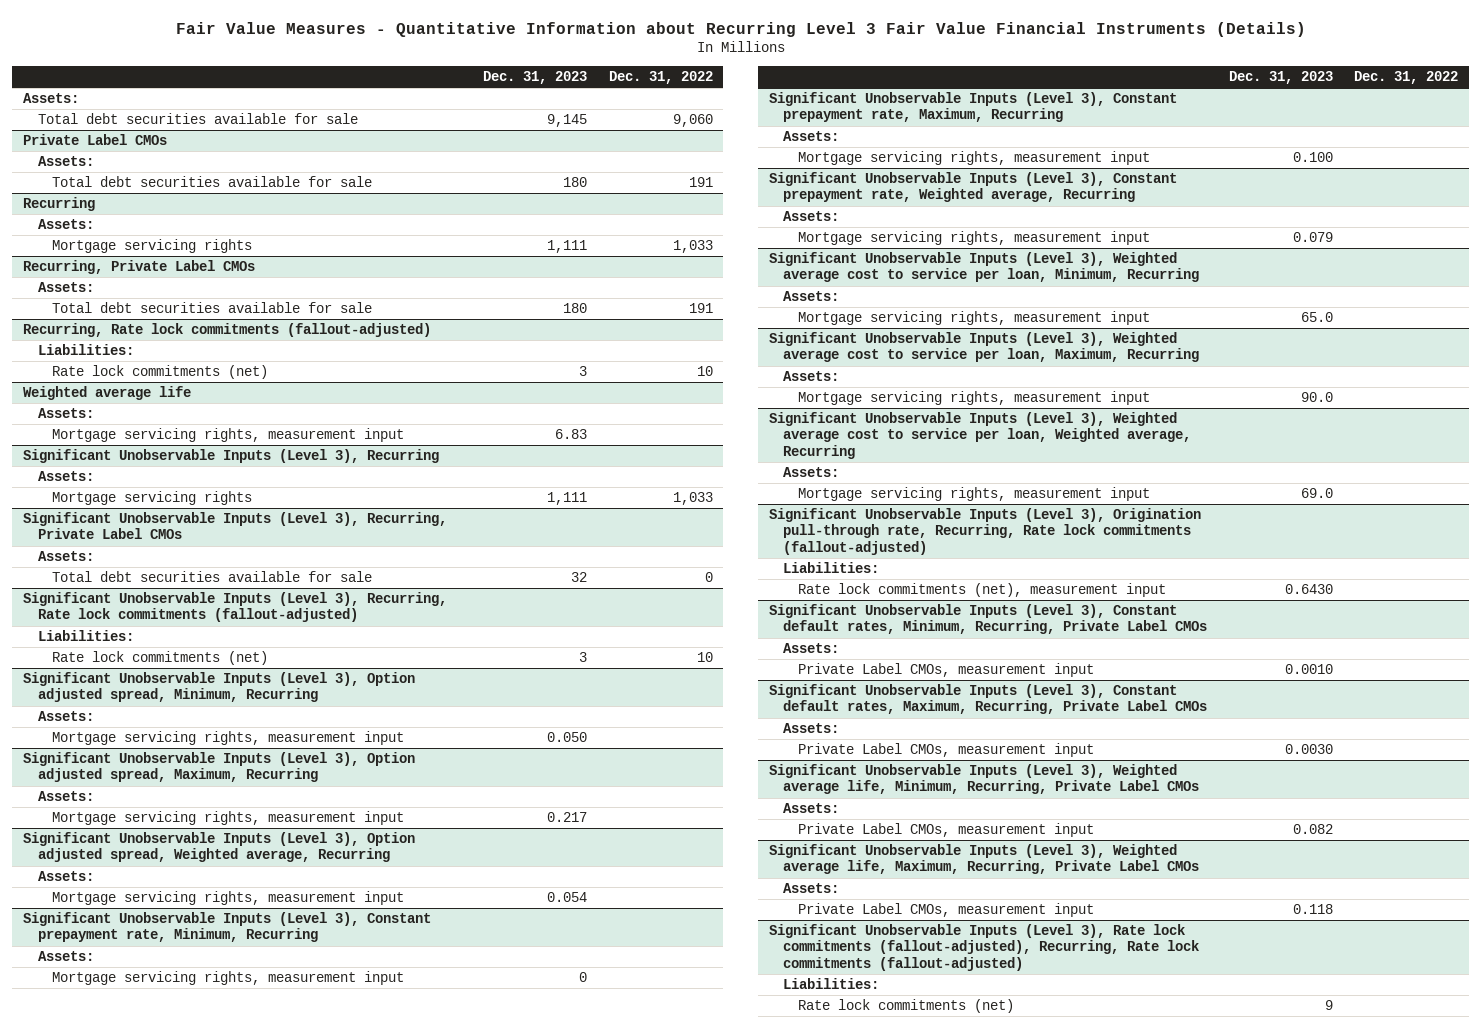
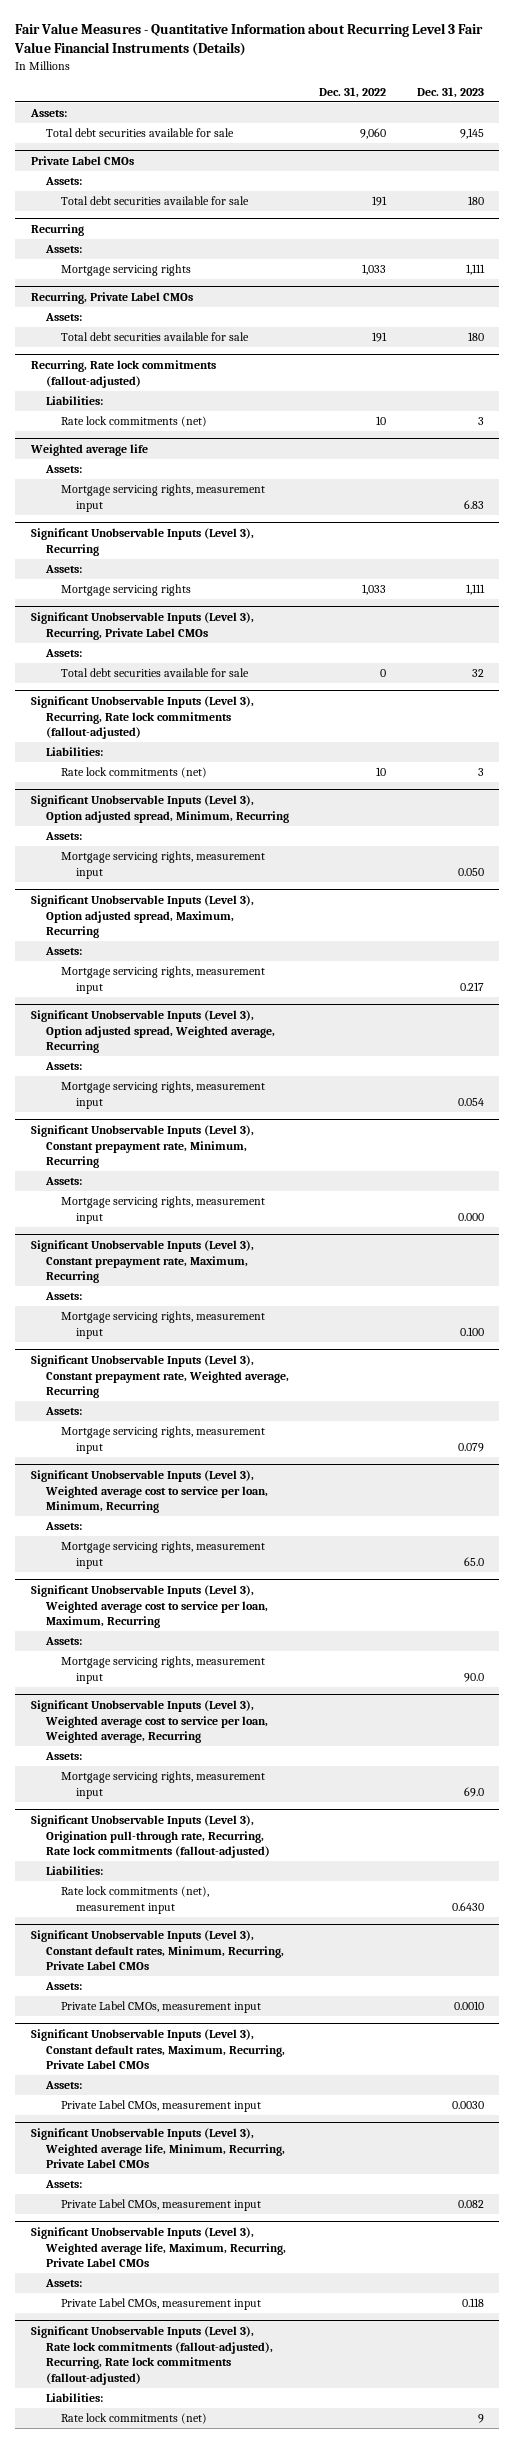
[579,972,588,983] 0 -> [457,1212,484,1221] 0.000

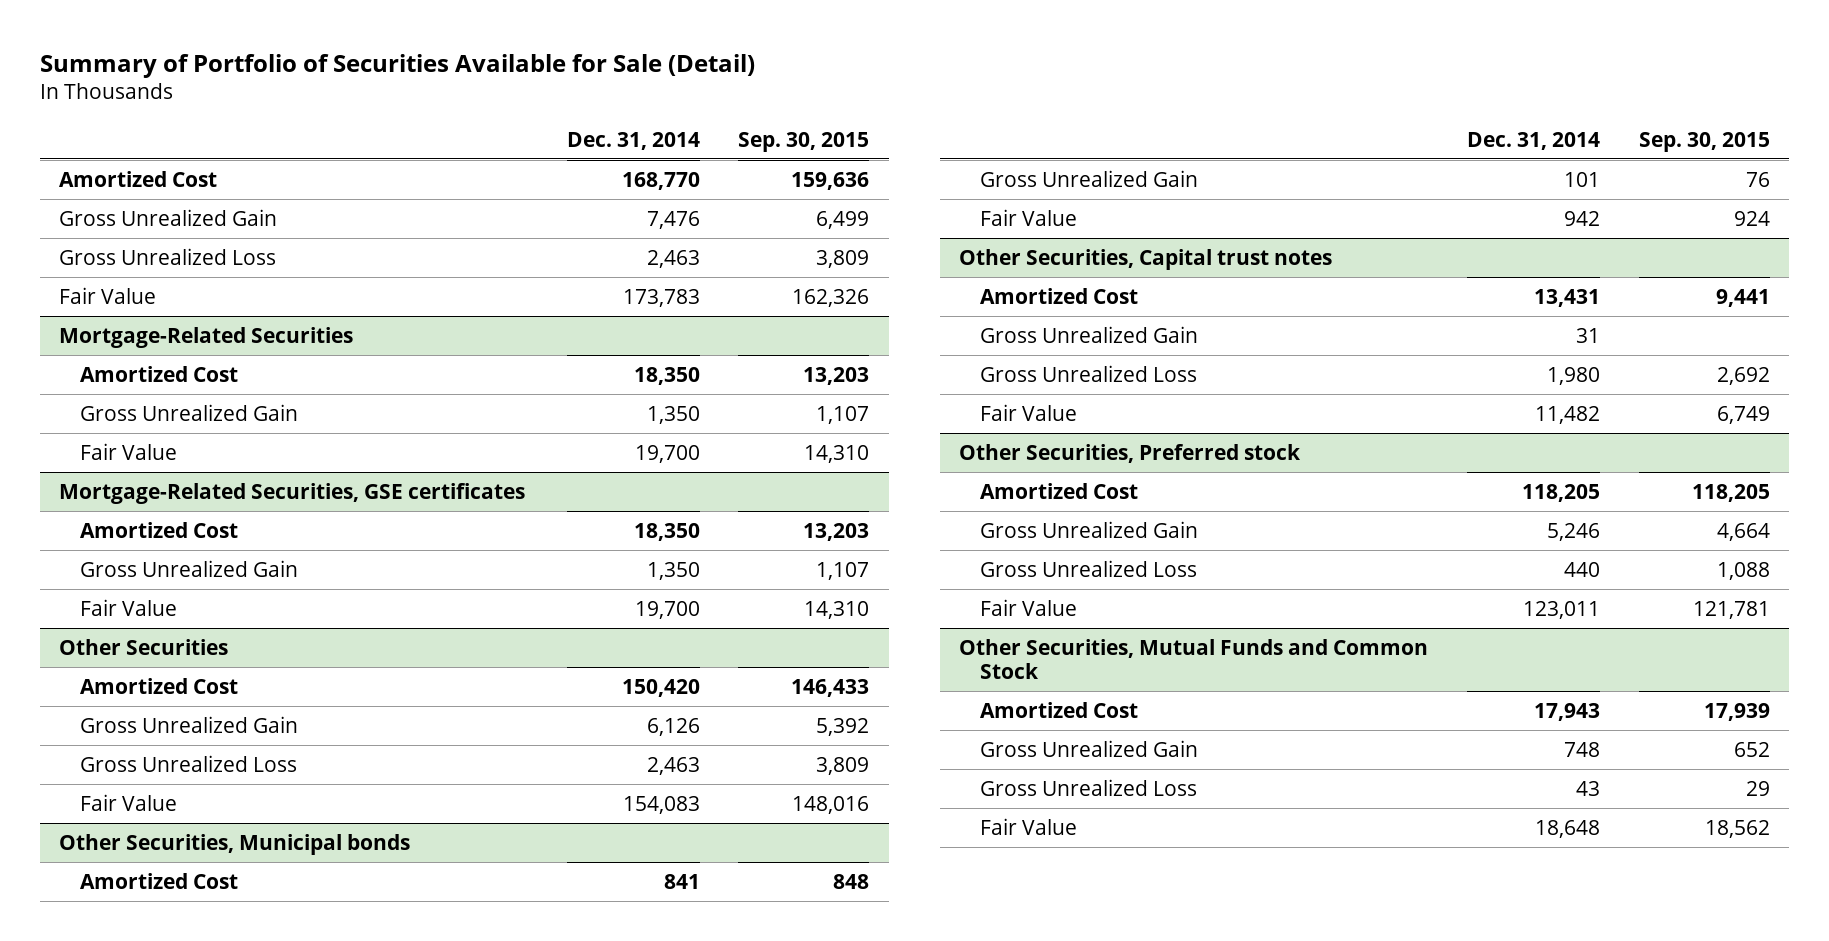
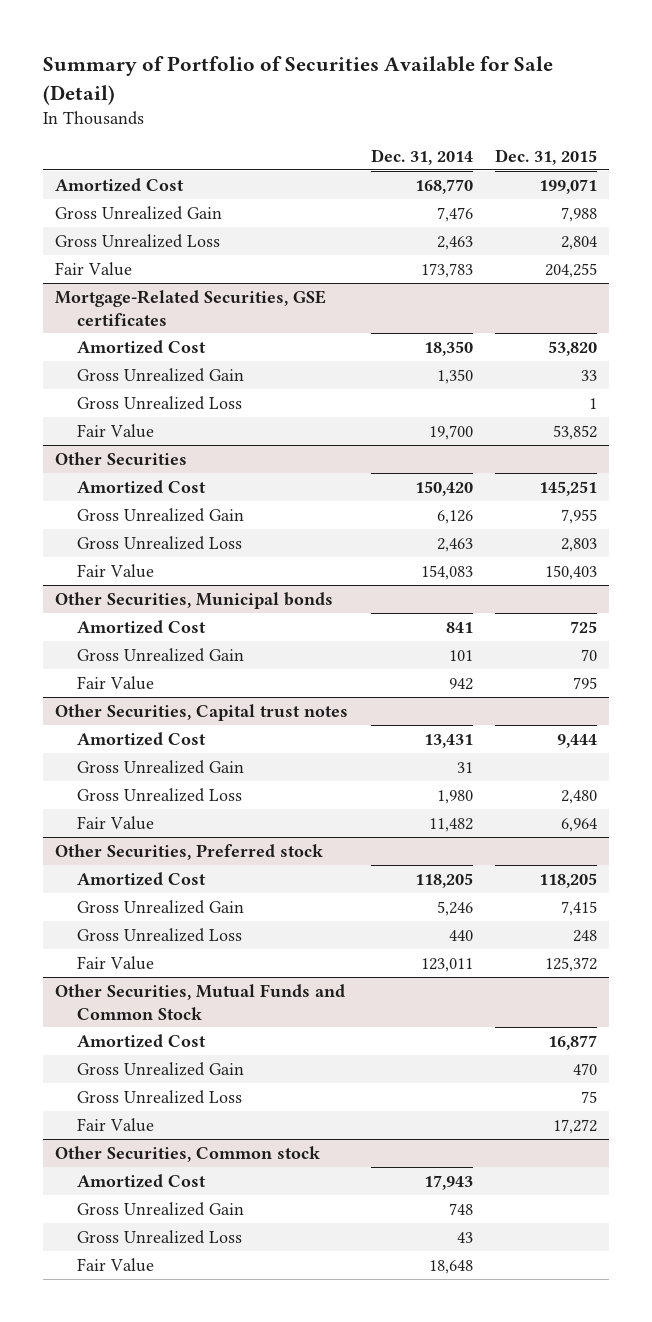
[738,131,870,152] Sep. 30, 2015 -> none
none -> [495,148,598,165] Dec. 31, 2015
[59,326,354,348] Mortgage-Related Securities -> none
[79,365,238,382] Amortized Cost -> none
[79,403,298,421] Gross Unrealized Gain -> none
[79,442,177,460] Fair Value -> none
none -> [76,395,242,410] Gross Unrealized Loss
none -> [76,1033,206,1048] Amortized Cost
none -> [76,1061,244,1076] Gross Unrealized Gain
none -> [76,1089,242,1104] Gross Unrealized Loss
none -> [76,1117,154,1132] Fair Value
none -> [54,1145,320,1162] Other Securities, Common stock

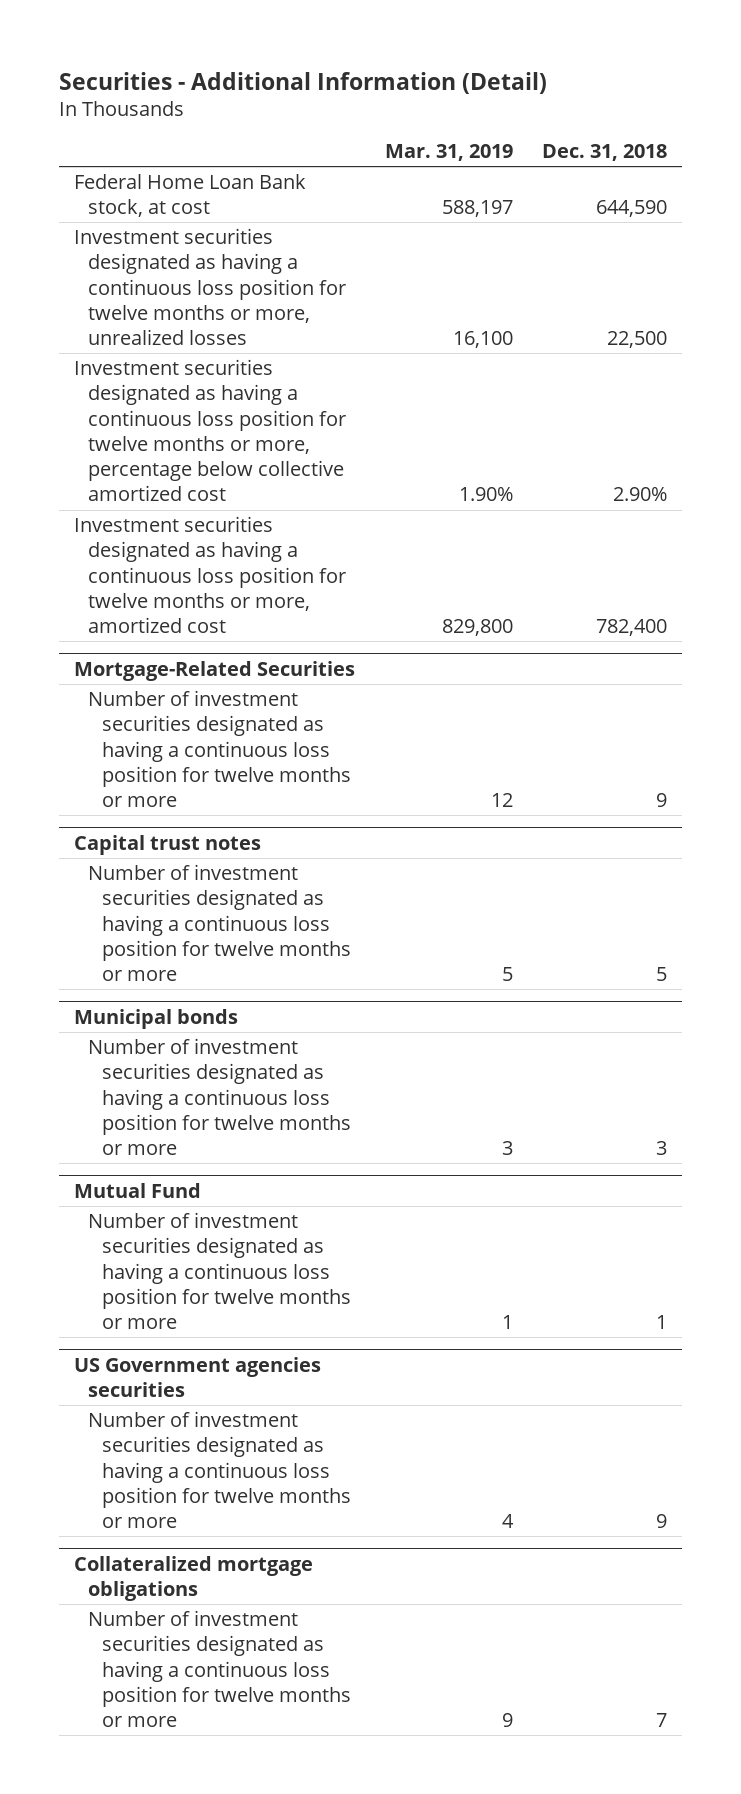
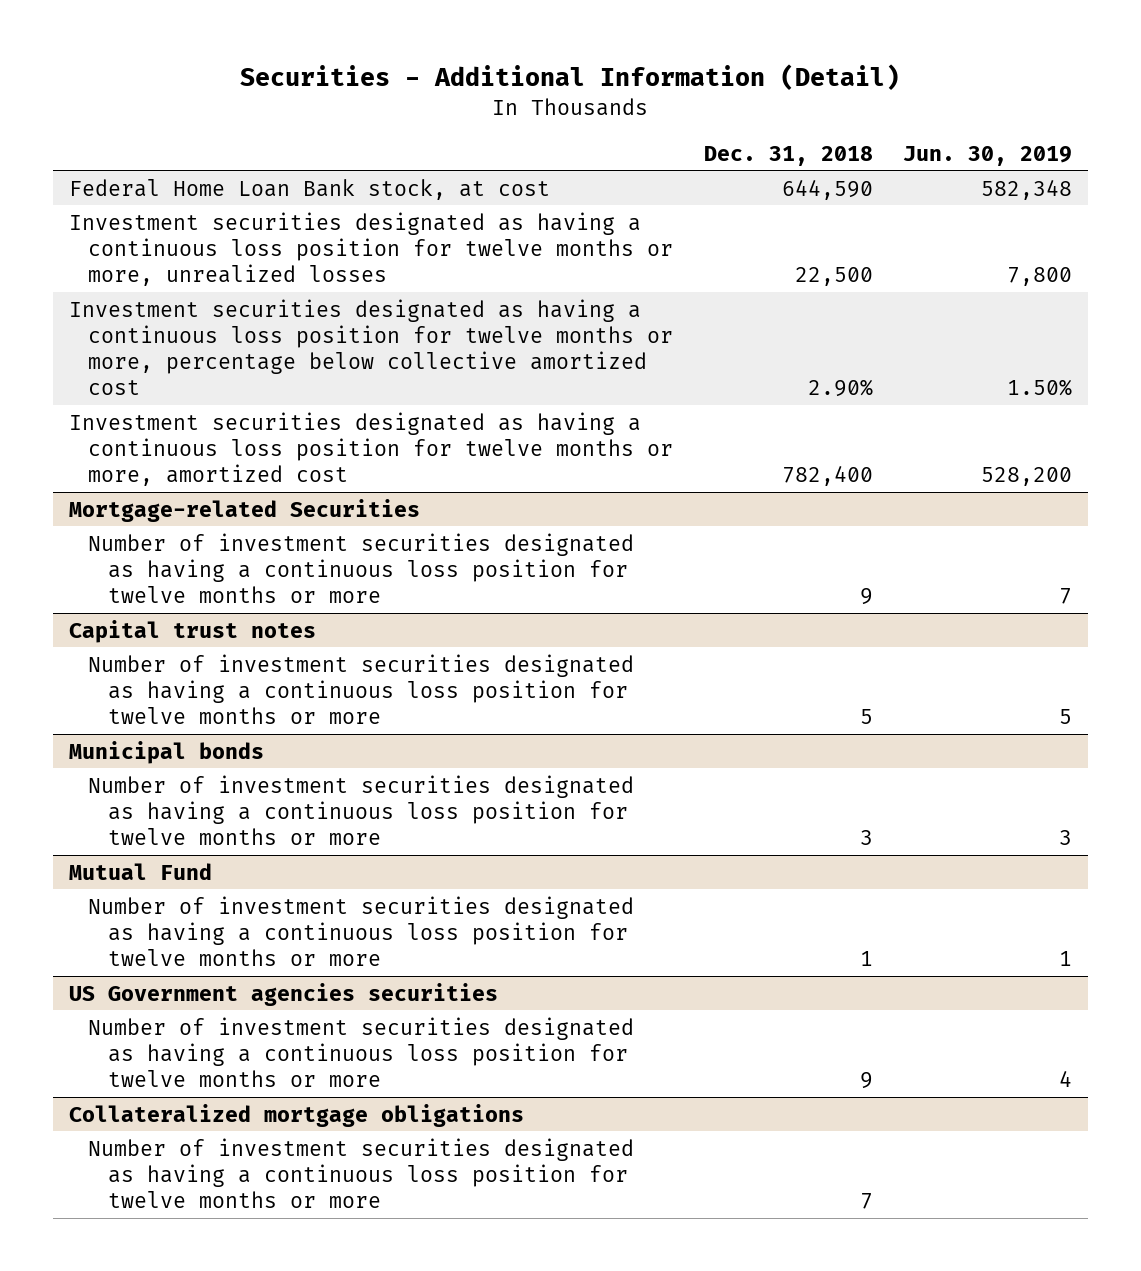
[384,144,513,162] Mar. 31, 2019 -> none
none -> [903,145,1073,166] Jun. 30, 2019
[74,660,356,681] Mortgage-Related Securities -> [68,498,420,522] Mortgage-related Securities

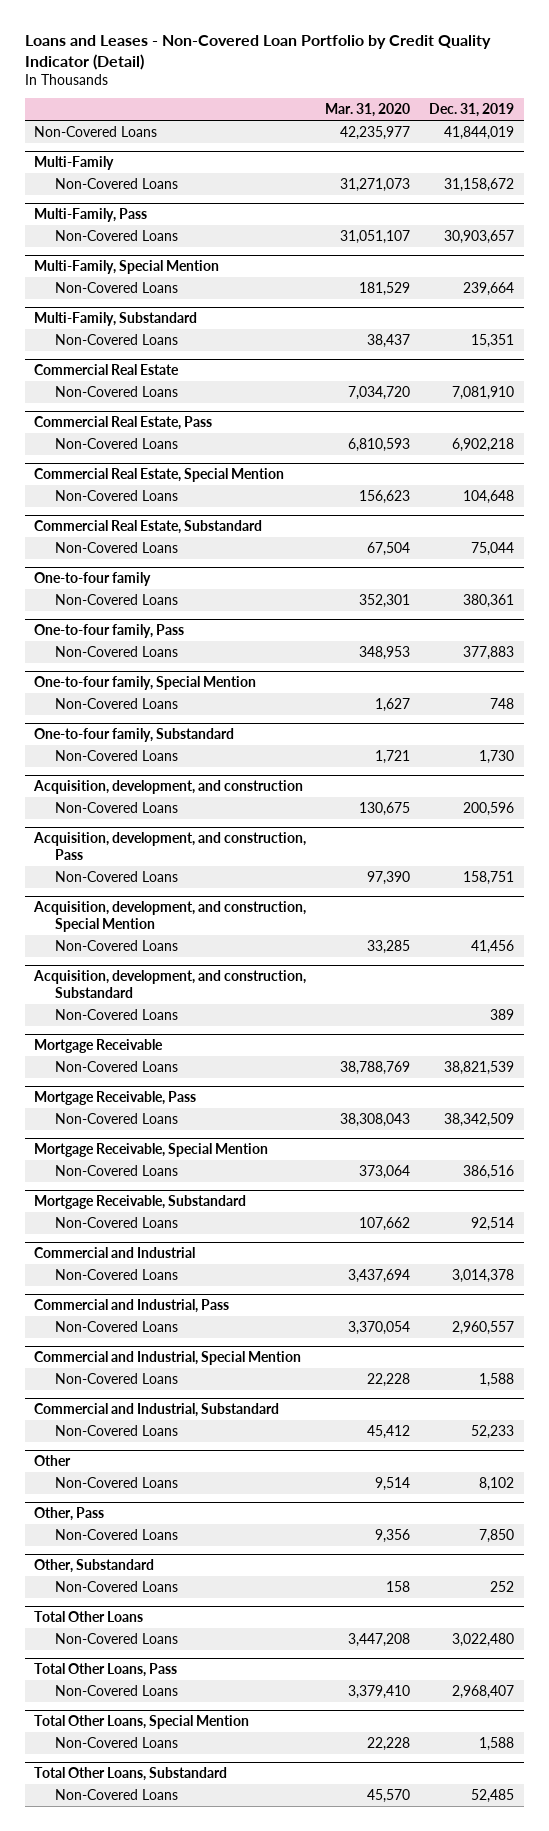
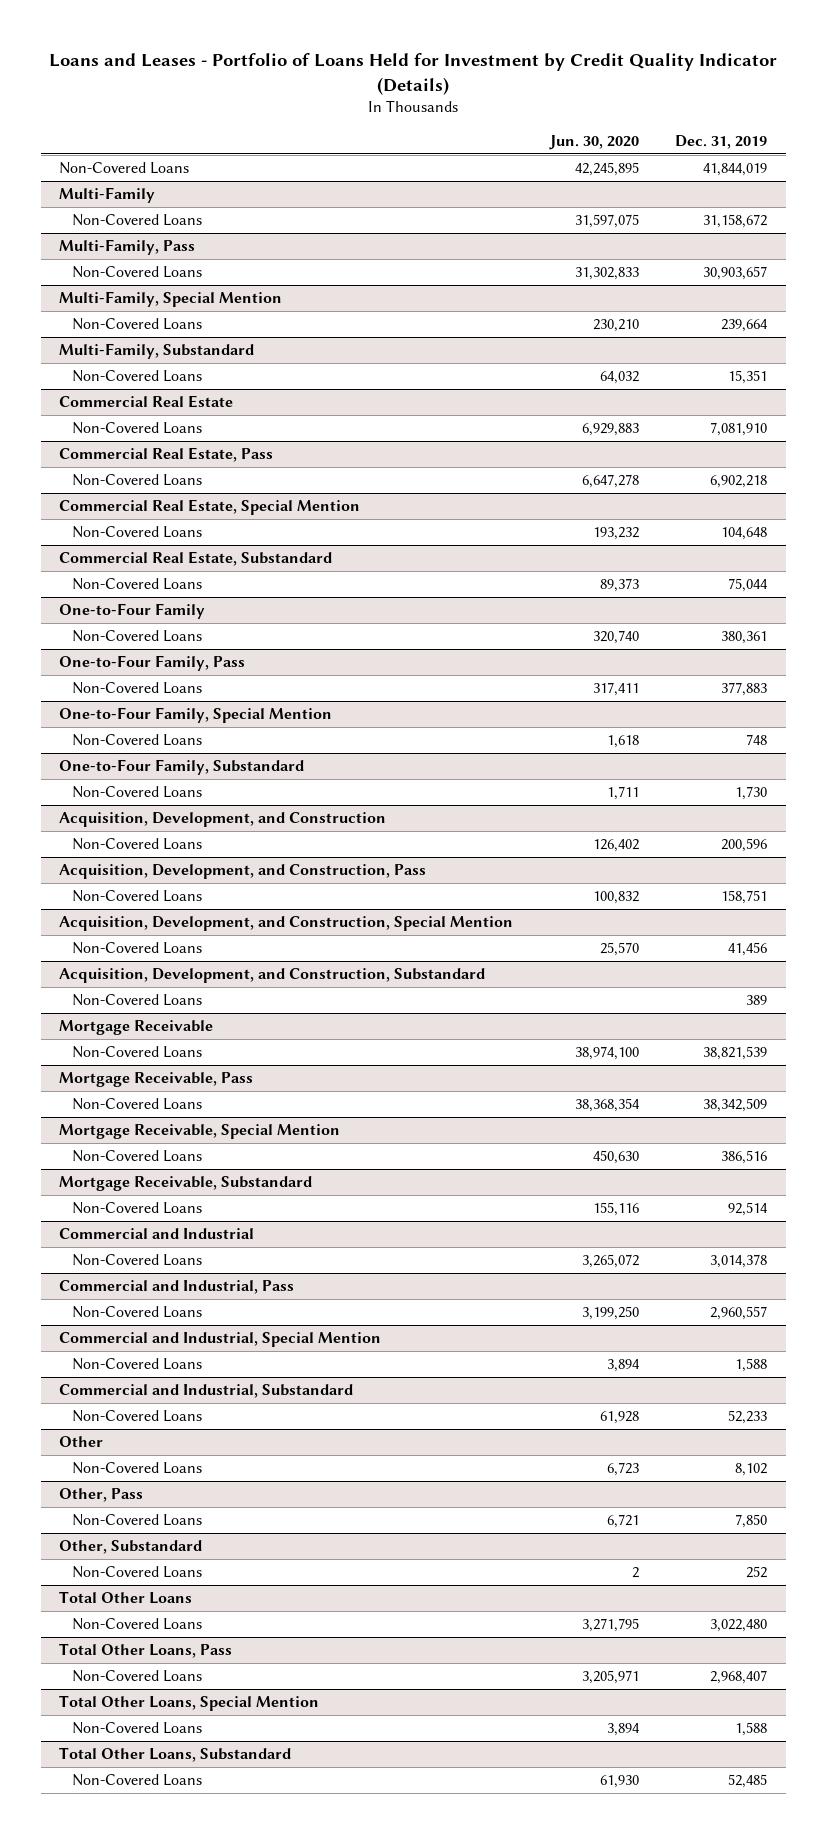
[24,34,491,70] Loans and Leases - Non-Covered Loan Portfolio by Credit Quality Indicator (Detail) -> [49,52,778,95] Loans and Leases - Portfolio of Loans Held for Investment by Credit Quality Indicator (Details)
[325,103,411,118] Mar. 31, 2020 -> none
none -> [548,135,639,151] Jun. 30, 2020
[34,572,152,587] One-to-four family -> [59,602,206,619] One-to-Four Family
[34,624,185,639] One-to-four family, Pass -> [59,654,246,671] One-to-Four Family, Pass
[34,676,257,691] One-to-four family, Special Mention -> [59,706,333,723] One-to-Four Family, Special Mention
[34,728,235,743] One-to-four family, Substandard -> [59,758,305,775] One-to-Four Family, Substandard
[33,780,304,795] Acquisition, development, and construction -> [59,811,387,827] Acquisition, Development, and Construction
[33,832,307,860] Acquisition, development, and construction, Pass -> [59,863,427,879] Acquisition, Development, and Construction, Pass
[33,901,307,932] Acquisition, development, and construction, Special Mention -> [59,915,514,931] Acquisition, Development, and Construction, Special Mention
[33,970,307,998] Acquisition, development, and construction, Substandard -> [59,967,486,983] Acquisition, Development, and Construction, Substandard

